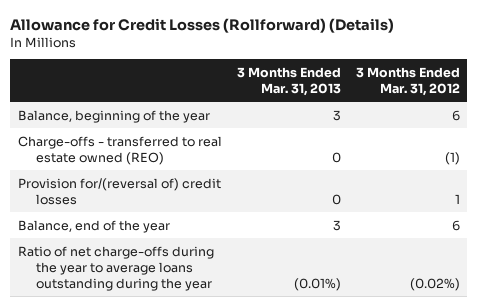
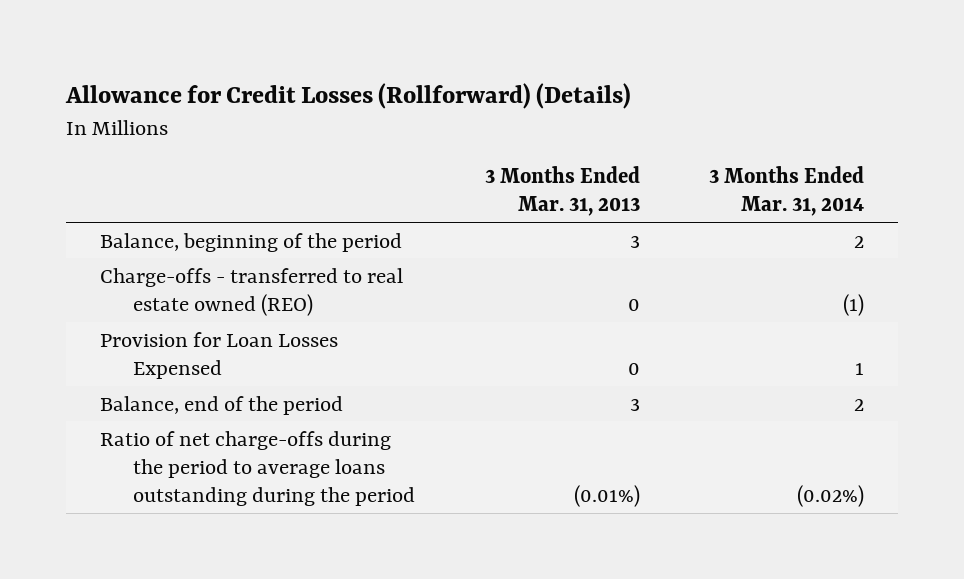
[355,66,460,96] 3 Months Ended Mar. 31, 2012 -> none
none -> [708,166,864,217] 3 Months Ended Mar. 31, 2014
[17,109,210,123] Balance, beginning of the year -> [100,232,403,252] Balance, beginning of the period
[17,177,221,205] Provision for/(reversal of) credit losses -> [100,331,339,379] Provision for Loan Losses Expensed
[17,219,170,233] Balance, end of the year -> [100,395,344,415] Balance, end of the period
[17,245,214,292] Ratio of net charge-offs during the year to average loans outstanding during the year -> [100,430,416,507] Ratio of net charge-offs during the period to average loans outstanding during the period

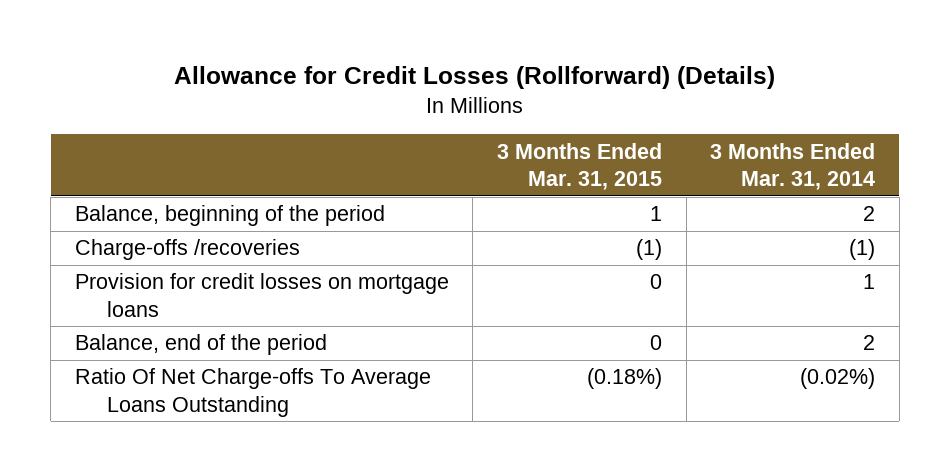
[484,166,640,217] 3 Months Ended Mar. 31, 2013 -> none
none -> [497,142,663,191] 3 Months Ended Mar. 31, 2015
[100,267,404,316] Charge-offs - transferred to real estate owned (REO) -> [74,239,300,261] Charge-offs /recoveries
[100,331,339,379] Provision for Loan Losses Expensed -> [74,273,449,317] Provision for credit losses on mortgage loans
[100,430,416,507] Ratio of net charge-offs during the period to average loans outstanding during the period -> [74,368,431,417] Ratio Of Net Charge-offs To Average Loans Outstanding

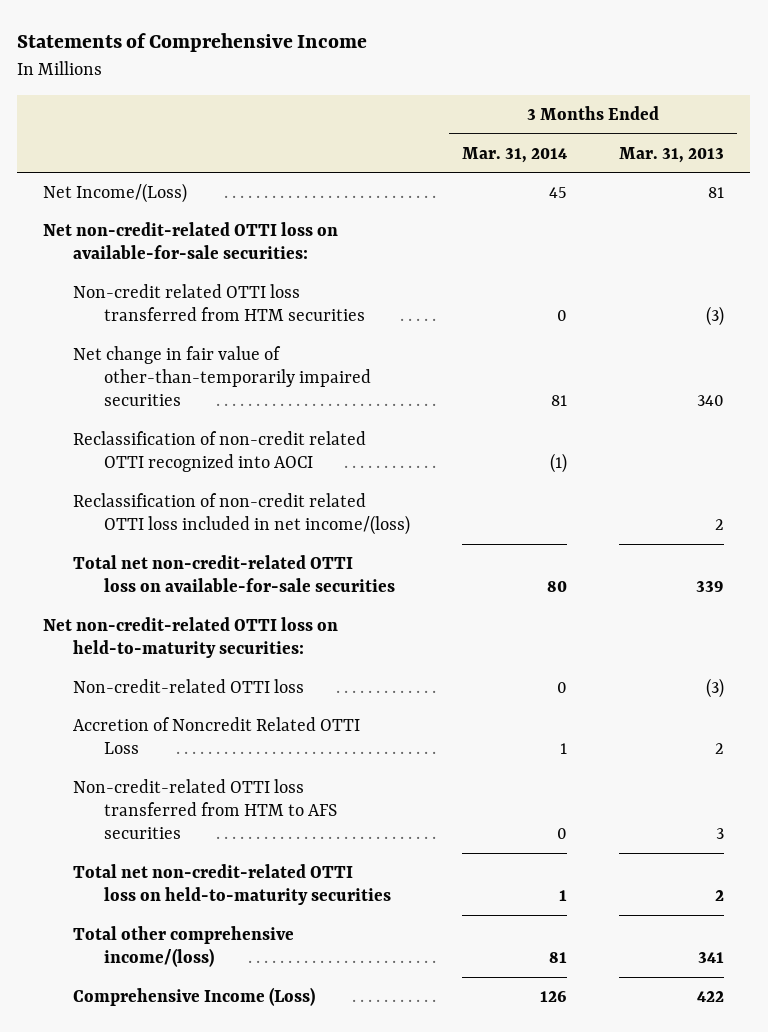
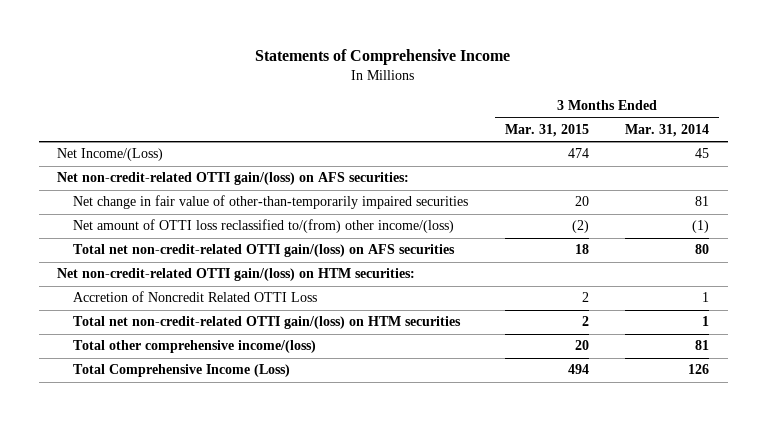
[619,146,725,163] Mar. 31, 2013 -> none
none -> [504,124,589,138] Mar. 31, 2015
[73,283,365,322] Non-credit related OTTI loss transferred from HTM securities -> none
[43,221,339,260] Net non-credit-related OTTI loss on available-for-sale securities: -> [57,172,410,186] Net non-credit-related OTTI gain/(loss) on AFS securities:
[73,430,367,473] Reclassification of non-credit related OTTI recognized into AOCI -> none
[73,492,410,536] Reclassification of non-credit related OTTI loss included in net income/(loss) -> none
[73,678,305,693] Non-credit-related OTTI loss -> none
none -> [72,219,454,234] Net amount of OTTI loss reclassified to/(from) other income/(loss)
[73,554,395,593] Total net non-credit-related OTTI loss on available-for-sale securities -> [72,244,455,258] Total net non-credit-related OTTI gain/(loss) on AFS securities
[43,616,339,659] Net non-credit-related OTTI loss on held-to-maturity securities: -> [57,268,416,282] Net non-credit-related OTTI gain/(loss) on HTM securities:
[73,778,337,840] Non-credit-related OTTI loss transferred from HTM to AFS securities -> none
[73,863,391,906] Total net non-credit-related OTTI loss on held-to-maturity securities -> [72,316,461,330] Total net non-credit-related OTTI gain/(loss) on HTM securities
[73,986,316,1006] Comprehensive Income (Loss) -> [72,364,290,378] Total Comprehensive Income (Loss)

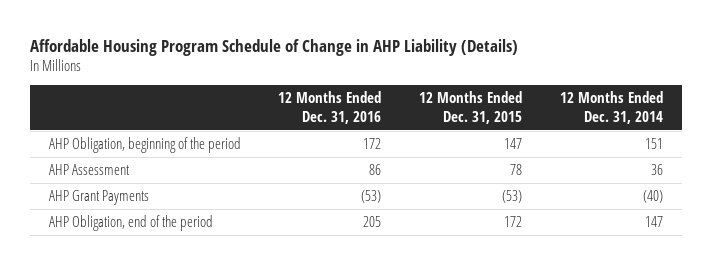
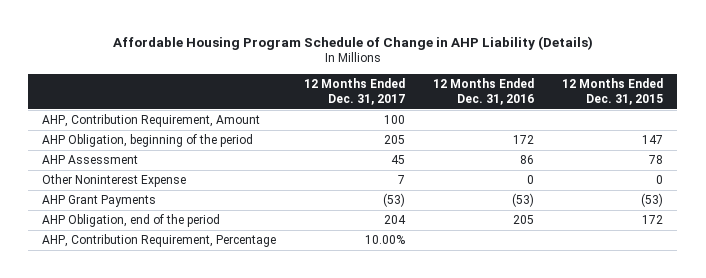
[559,91,663,124] 12 Months Ended Dec. 31, 2014 -> none
none -> [304,78,406,105] 12 Months Ended Dec. 31, 2017
none -> [42,114,261,128] AHP, Contribution Requirement, Amount
none -> [42,174,187,188] Other Noninterest Expense
none -> [42,234,277,248] AHP, Contribution Requirement, Percentage

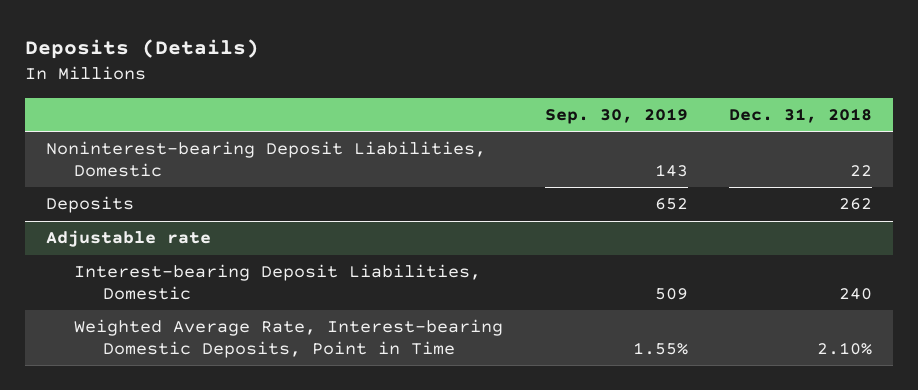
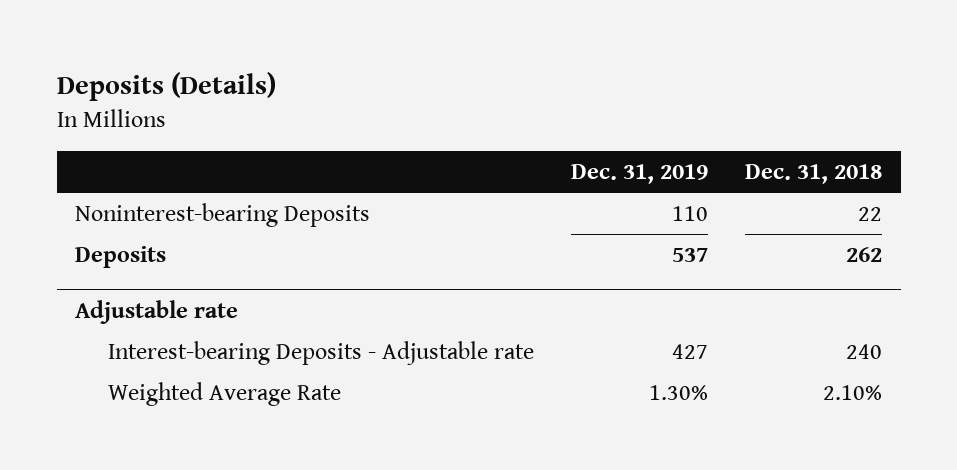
[544,107,688,124] Sep. 30, 2019 -> none
none -> [571,164,709,185] Dec. 31, 2019
[45,141,486,177] Noninterest-bearing Deposit Liabilities, Domestic -> [75,203,371,228] Noninterest-bearing Deposits
[74,264,482,300] Interest-bearing Deposit Liabilities, Domestic -> [108,341,535,366] Interest-bearing Deposits - Adjustable rate
[74,319,504,358] Weighted Average Rate, Interest-bearing Domestic Deposits, Point in Time -> [108,382,342,407] Weighted Average Rate

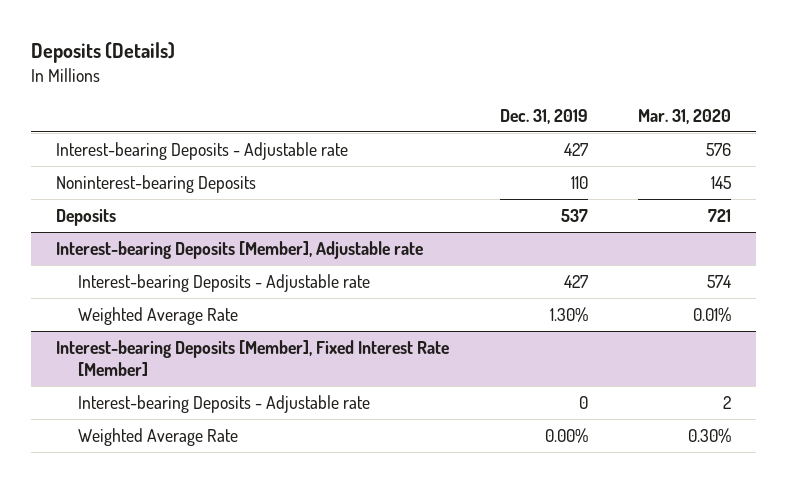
[745,164,883,185] Dec. 31, 2018 -> none
none -> [637,108,731,124] Mar. 31, 2020
none -> [56,141,349,160] Interest-bearing Deposits - Adjustable rate
[75,299,239,324] Adjustable rate -> none
none -> [56,240,424,259] Interest-bearing Deposits [Member], Adjustable rate
none -> [56,339,450,377] Interest-bearing Deposits [Member], Fixed Interest Rate [Member]
none -> [77,394,370,413] Interest-bearing Deposits - Adjustable rate
none -> [77,427,238,446] Weighted Average Rate

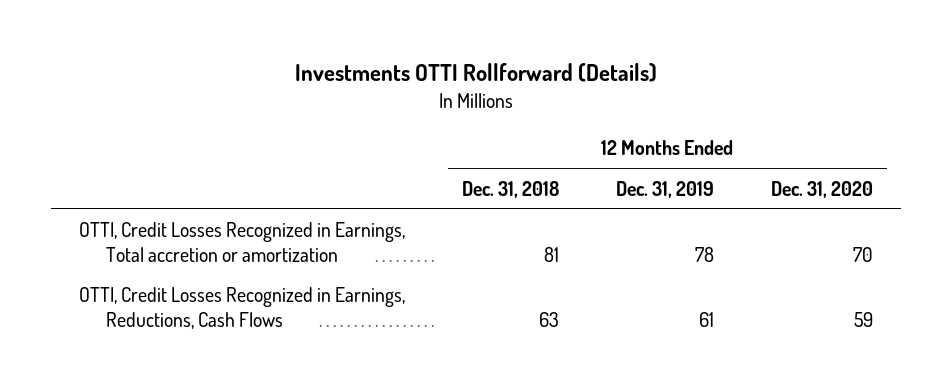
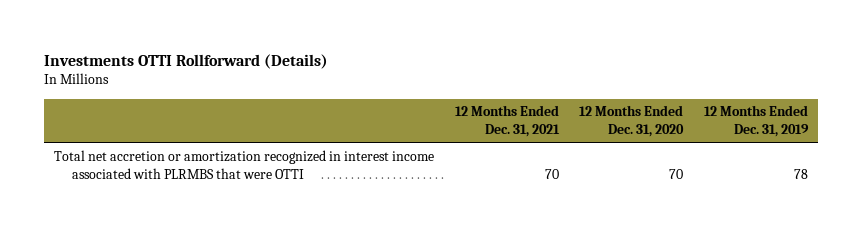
[462,180,560,198] Dec. 31, 2018 -> none
none -> [454,105,560,138] 12 Months Ended Dec. 31, 2021
[79,287,406,330] OTTI, Credit Losses Recognized in Earnings, Reductions, Cash Flows -> none
[79,222,406,263] OTTI, Credit Losses Recognized in Earnings, Total accretion or amortization -> [54,149,435,179] Total net accretion or amortization recognized in interest income associated with PLRMBS that were OTTI

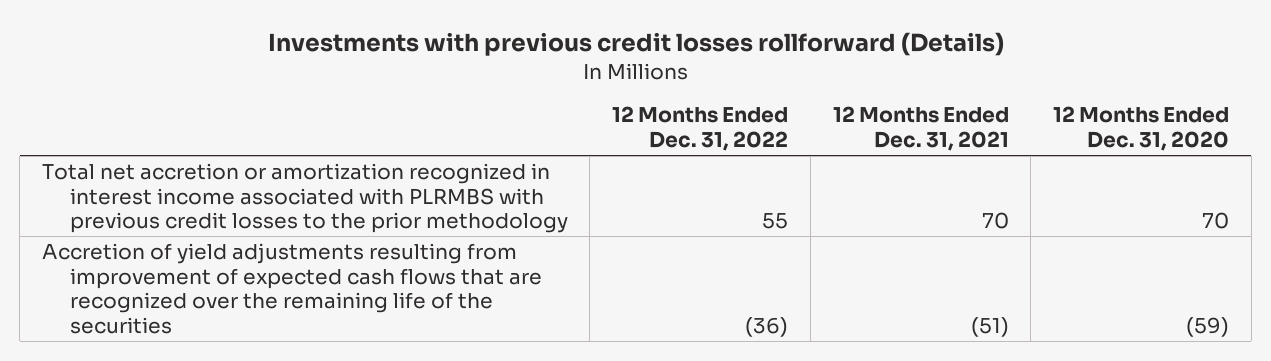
[43,53,328,69] Investments OTTI Rollforward (Details) -> [267,32,1004,57] Investments with previous credit losses rollforward (Details)
[704,105,810,138] 12 Months Ended Dec. 31, 2019 -> none
none -> [612,106,789,152] 12 Months Ended Dec. 31, 2022
[54,149,435,179] Total net accretion or amortization recognized in interest income associated with PLRMBS that were OTTI -> [41,162,568,234] Total net accretion or amortization recognized in interest income associated with PLRMBS with previous credit losses to the prior methodology
none -> [41,242,542,334] Accretion of yield adjustments resulting from improvement of expected cash flows that are recognized over the remaining life of the securities

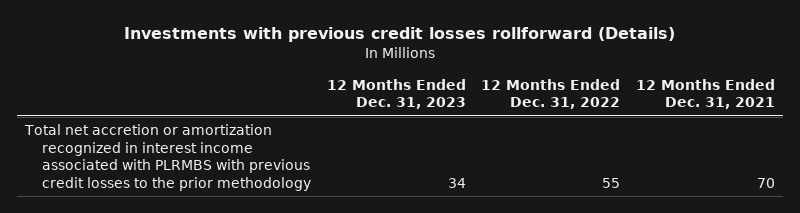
[1053,106,1230,152] 12 Months Ended Dec. 31, 2020 -> none
none -> [326,79,466,110] 12 Months Ended Dec. 31, 2023
[41,242,542,334] Accretion of yield adjustments resulting from improvement of expected cash flows that are recognized over the remaining life of the securities -> none

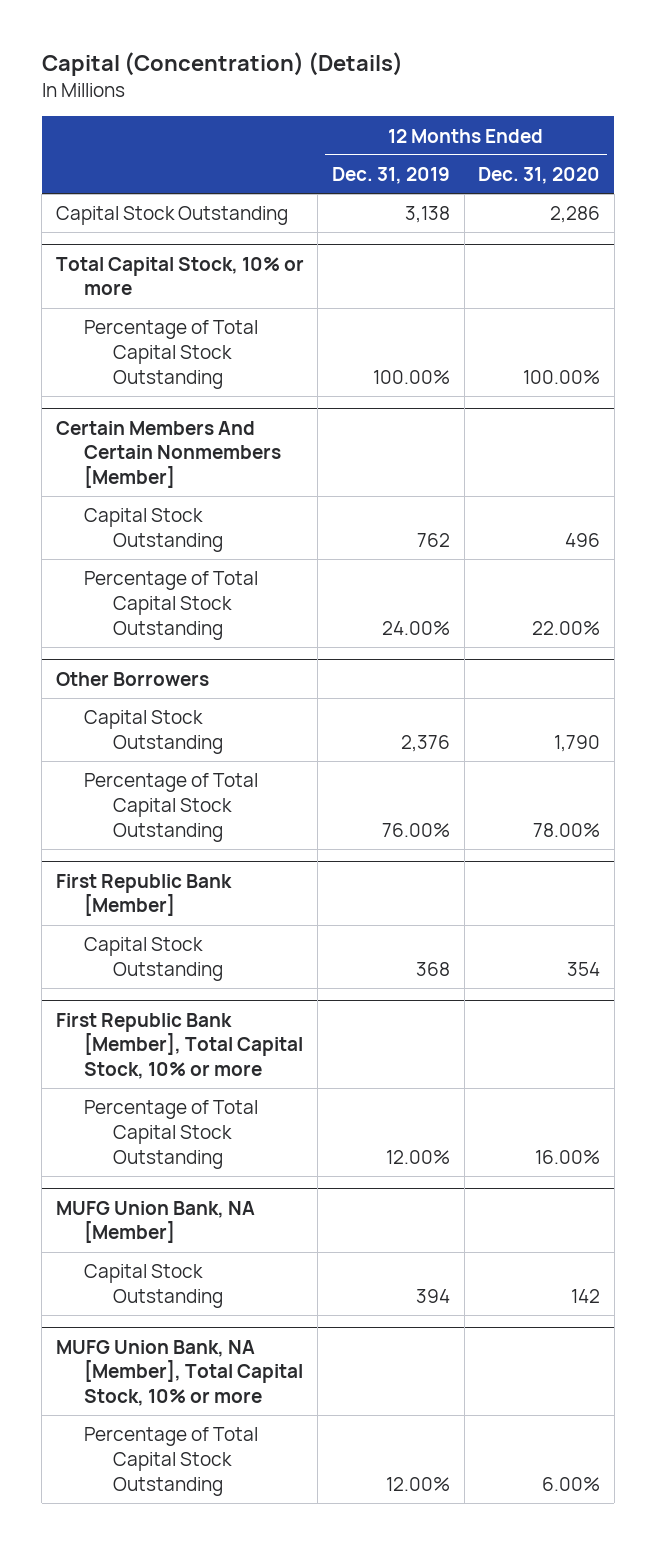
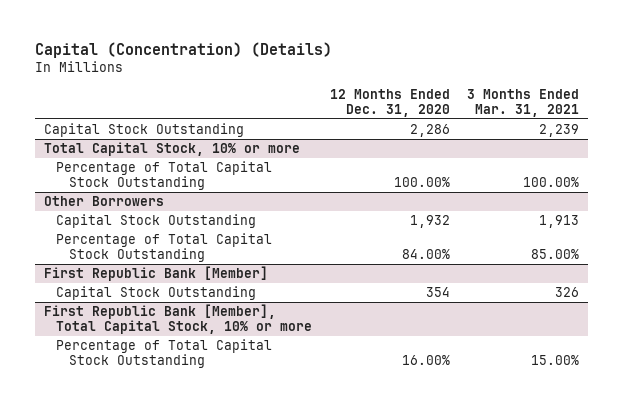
[331,166,450,184] Dec. 31, 2019 -> none
none -> [467,88,580,117] 3 Months Ended Mar. 31, 2021
[55,420,282,489] Certain Members And Certain Nonmembers [Member] -> none
[84,508,223,552] Capital Stock Outstanding -> none
[84,571,259,640] Percentage of Total Capital Stock Outstanding -> none
[554,734,601,752] 1,790 -> [409,215,450,229] 1,932
[533,822,601,837] 78.00% -> [401,249,450,260] 84.00%
[55,1200,255,1244] MUFG Union Bank, NA [Member] -> none
[84,1264,223,1308] Capital Stock Outstanding -> none
[55,1339,304,1407] MUFG Union Bank, NA [Member], Total Capital Stock, 10% or more -> none
[84,1427,259,1496] Percentage of Total Capital Stock Outstanding -> none

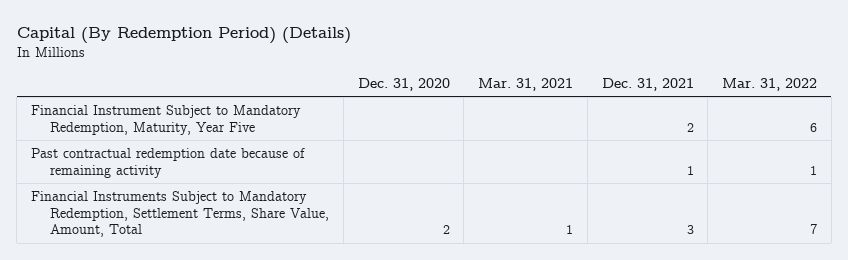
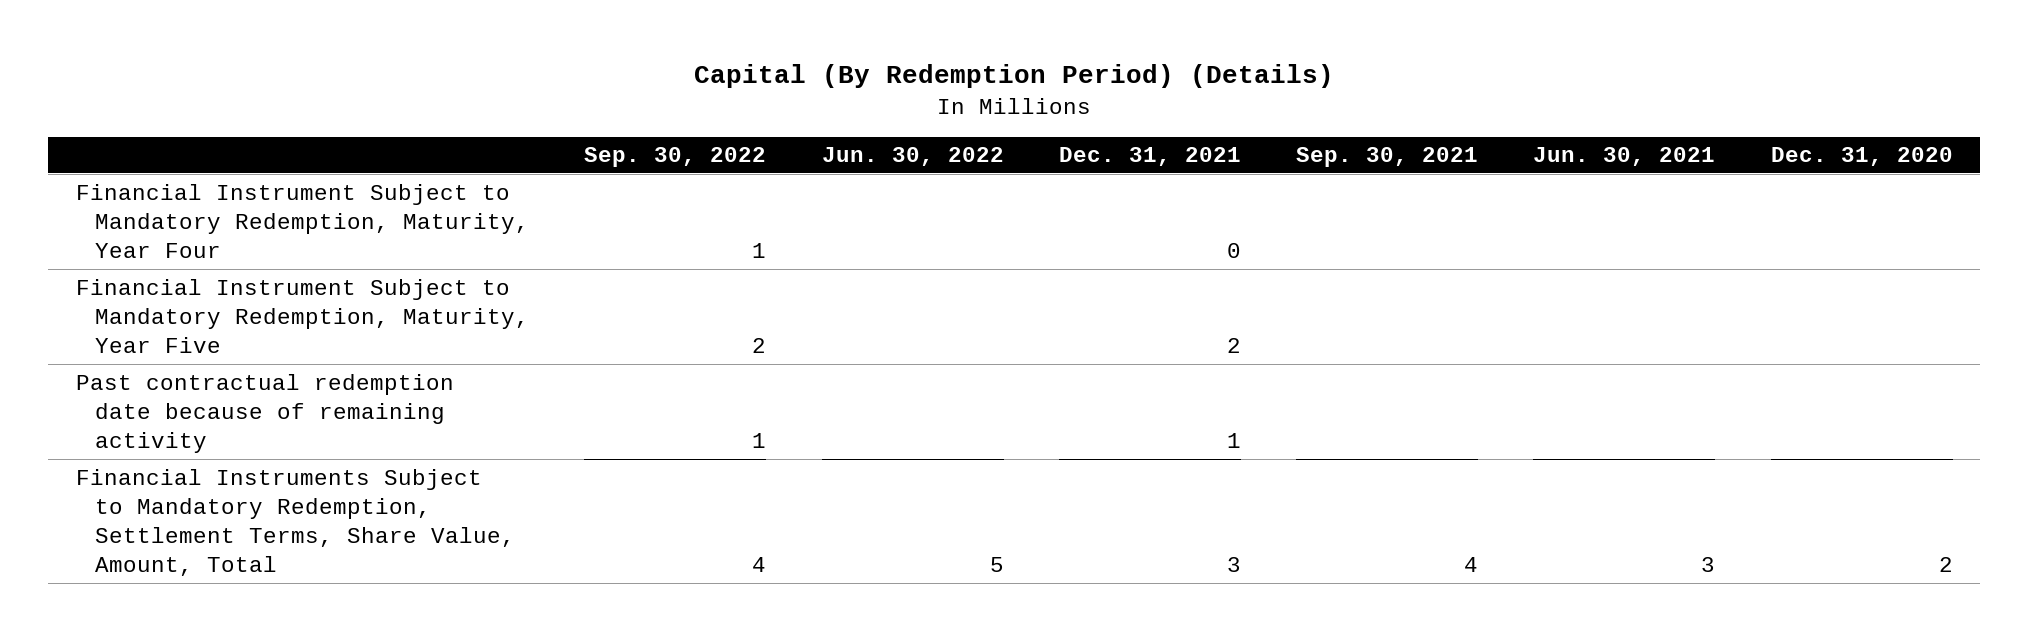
[478,78,574,92] Mar. 31, 2021 -> none
[722,78,818,92] Mar. 31, 2022 -> none
none -> [584,147,767,168] Sep. 30, 2022
none -> [821,147,1004,167] Jun. 30, 2022
none -> [1296,147,1479,168] Sep. 30, 2021
none -> [1533,147,1716,167] Jun. 30, 2021
none -> [75,183,530,259] Financial Instrument Subject to Mandatory Redemption, Maturity, Year Four

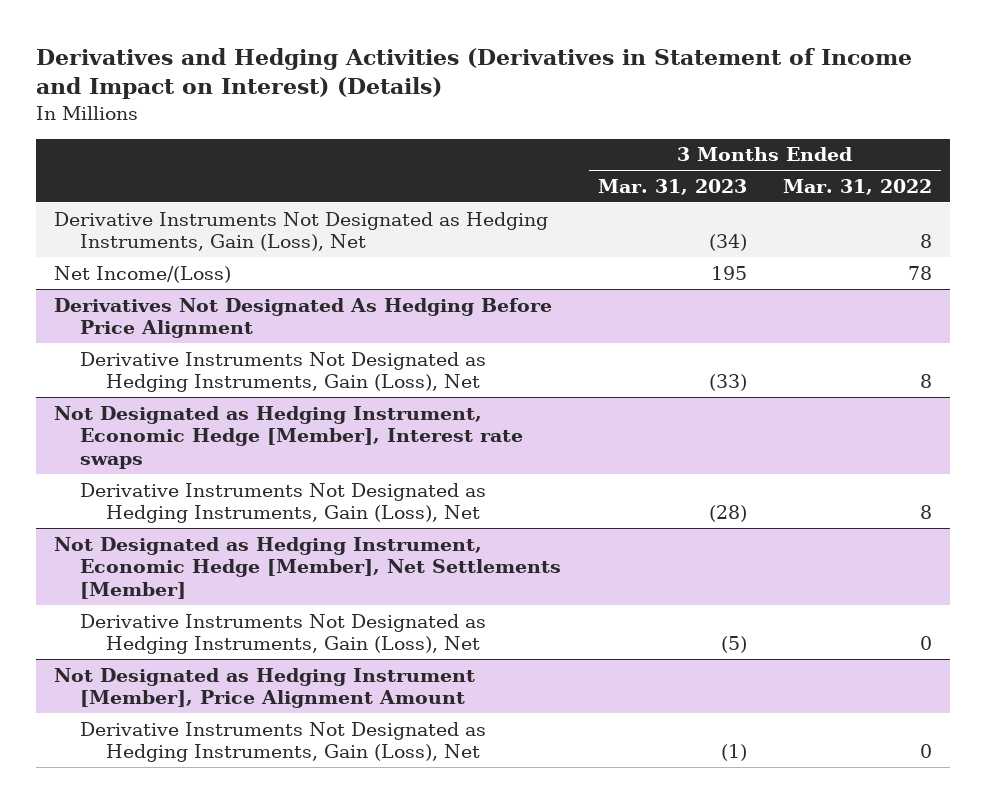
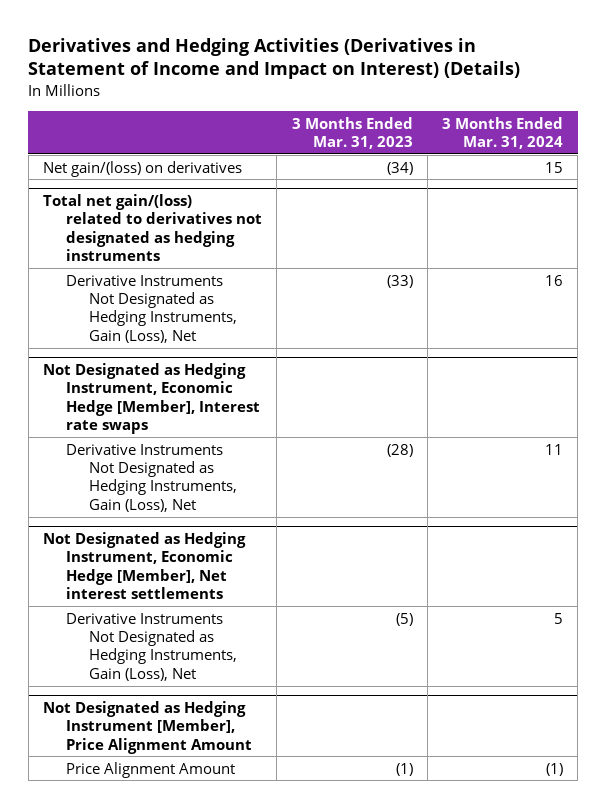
[783,179,933,196] Mar. 31, 2022 -> none
none -> [442,116,564,150] 3 Months Ended Mar. 31, 2024
[53,211,548,252] Derivative Instruments Not Designated as Hedging Instruments, Gain (Loss), Net -> none
[53,265,231,283] Net Income/(Loss) -> none
none -> [43,160,243,177] Net gain/(loss) on derivatives
[53,297,552,339] Derivatives Not Designated As Hedging Before Price Alignment -> [43,193,263,262] Total net gain/(loss) related to derivatives not designated as hedging instruments
[53,536,562,600] Not Designated as Hedging Instrument, Economic Hedge [Member], Net Settlements [Member] -> [43,531,247,600] Not Designated as Hedging Instrument, Economic Hedge [Member], Net interest settlements
[80,721,487,763] Derivative Instruments Not Designated as Hedging Instruments, Gain (Loss), Net -> none
none -> [66,761,236,778] Price Alignment Amount

